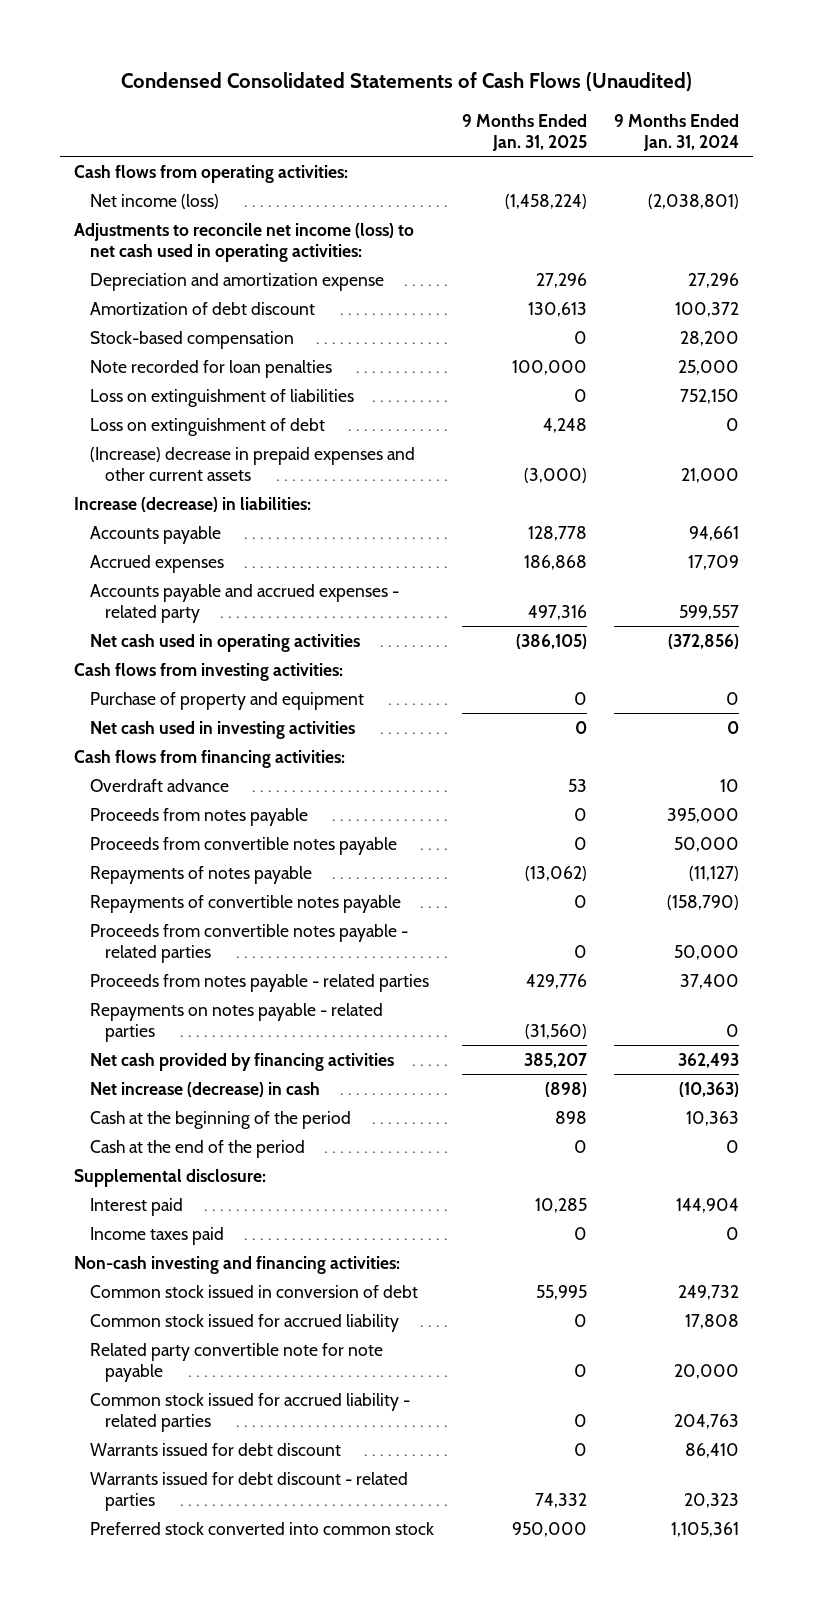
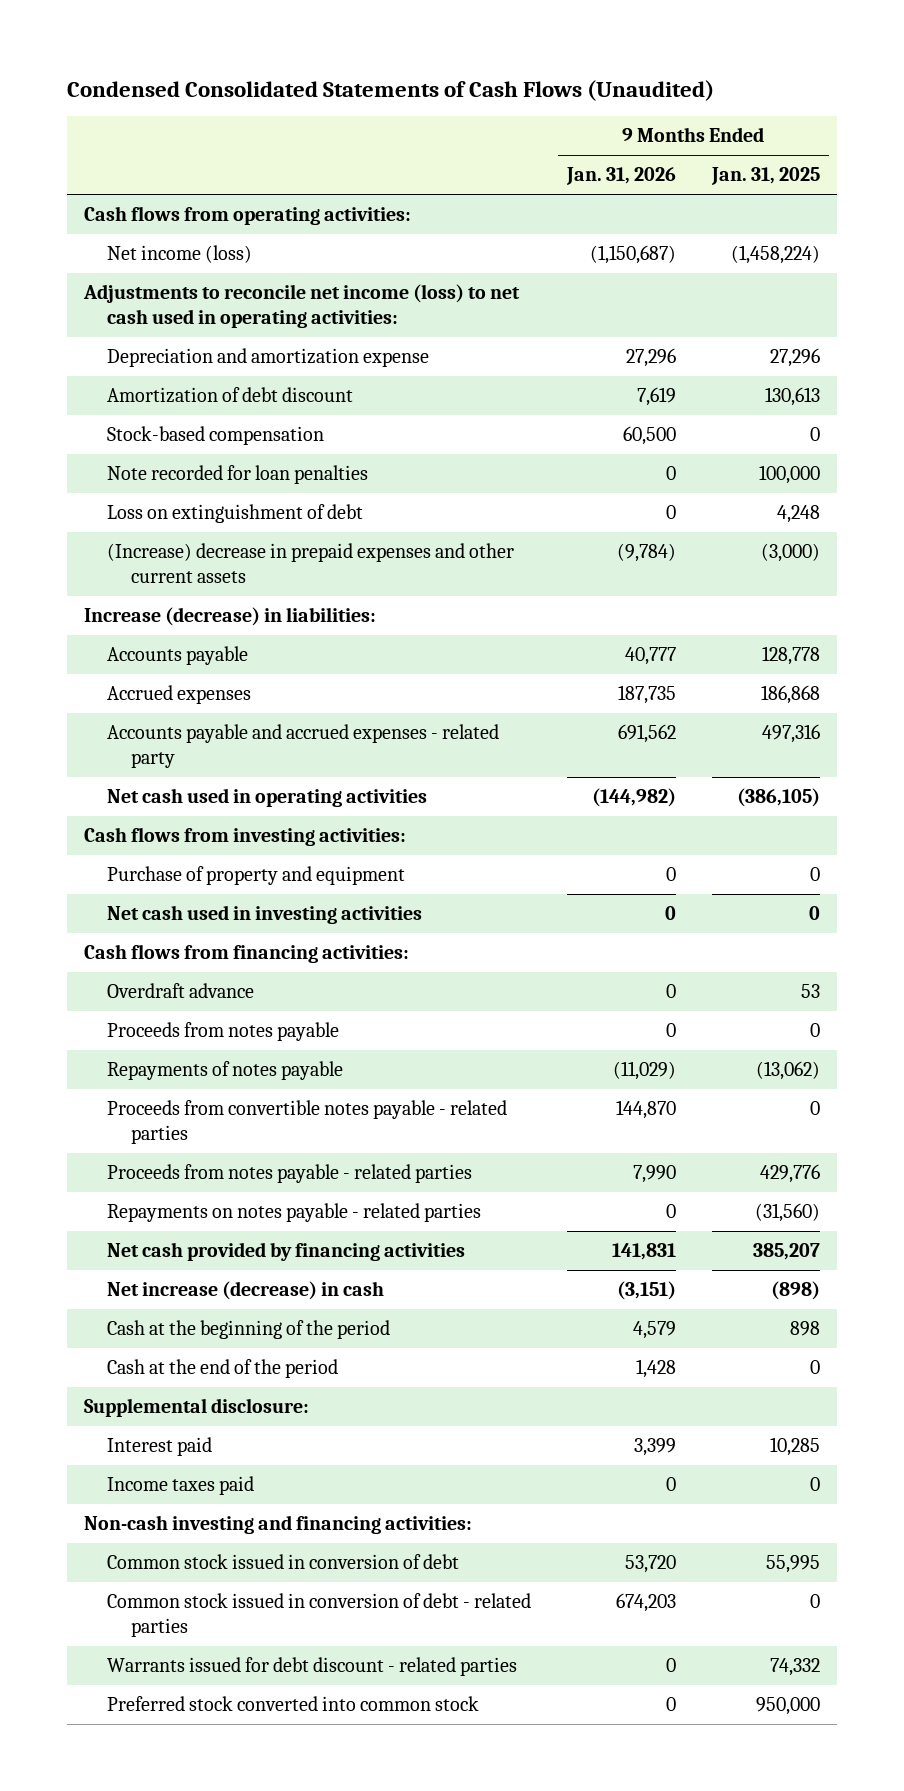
[614,113,740,151] 9 Months Ended Jan. 31, 2024 -> none
none -> [566,167,677,186] Jan. 31, 2026
[89,388,354,407] Loss on extinguishment of liabilities -> none
[89,836,397,855] Proceeds from convertible notes payable -> none
[89,894,401,913] Repayments of convertible notes payable -> none
[89,1313,399,1332] Common stock issued for accrued liability -> none
[89,1342,383,1382] Related party convertible note for note payable -> none
[89,1392,410,1432] Common stock issued for accrued liability - related parties -> none
[89,1442,341,1456] Warrants issued for debt discount -> none
none -> [107,1593,532,1638] Common stock issued in conversion of debt - related parties

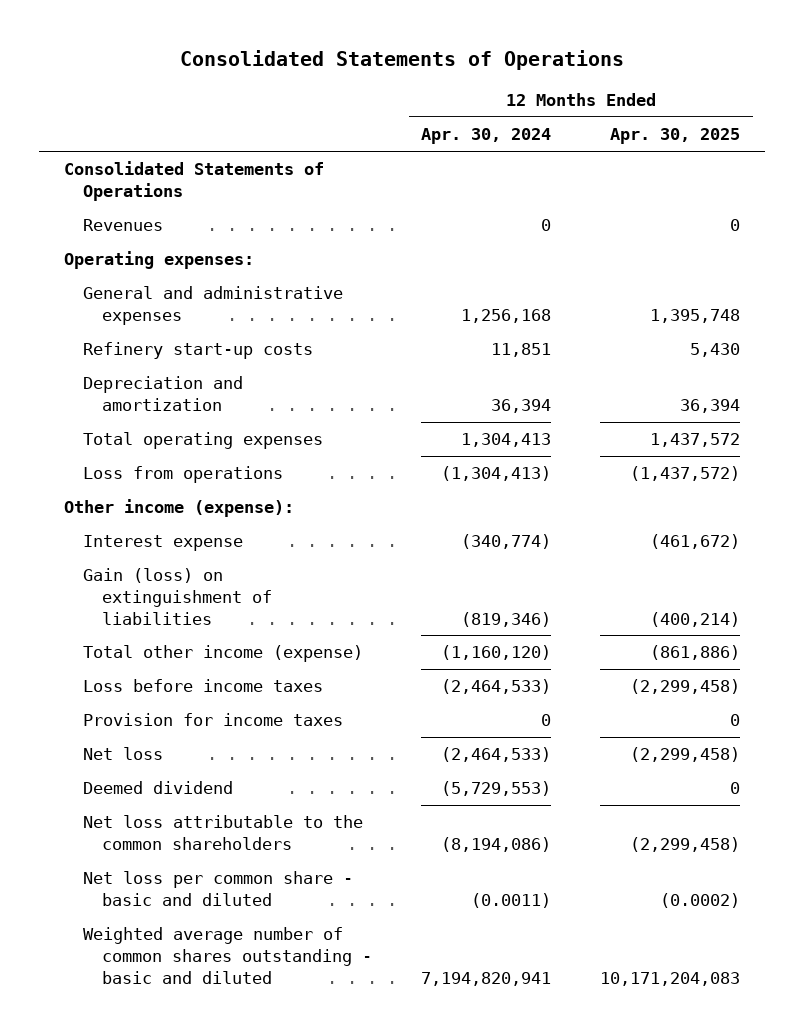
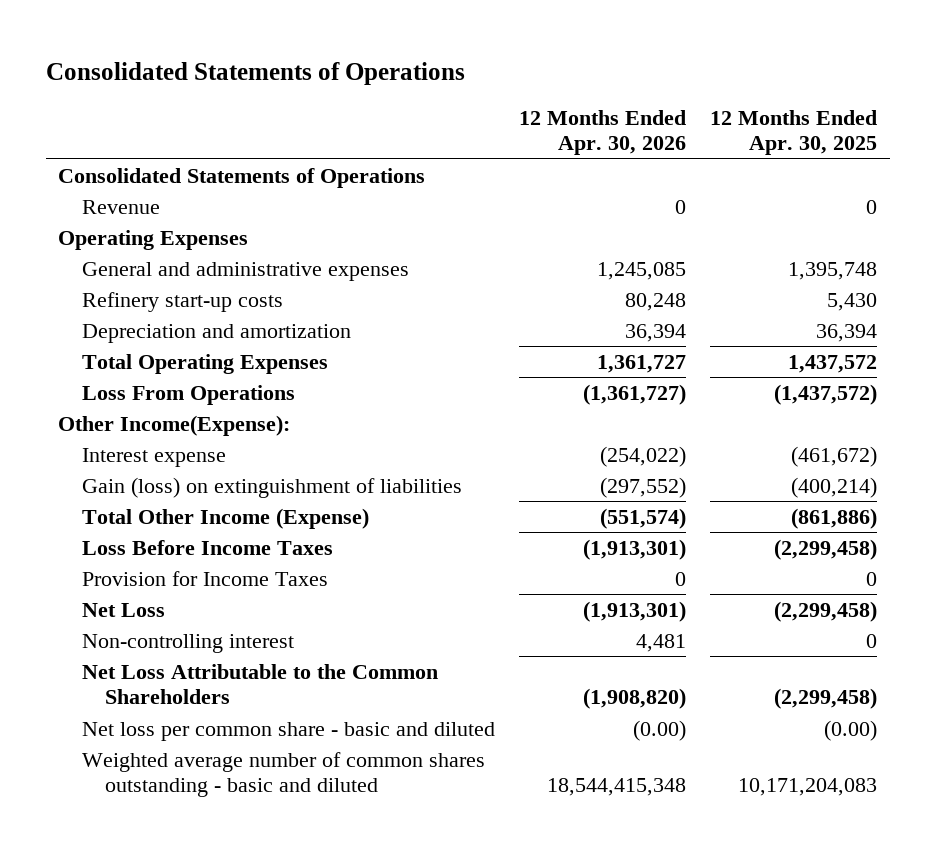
[421,128,552,145] Apr. 30, 2024 -> none
none -> [519,109,687,156] 12 Months Ended Apr. 30, 2026
[82,219,163,232] Revenues -> [81,199,160,214] Revenue
[63,251,254,270] Operating expenses: -> [58,229,249,250] Operating Expenses
[82,432,323,450] Total operating expenses -> [81,353,328,374] Total Operating Expenses
[82,466,283,484] Loss from operations -> [81,384,295,405] Loss From Operations
[63,499,294,518] Other income (expense): -> [58,414,291,436] Other Income(Expense):
[82,781,233,795] Deemed dividend -> none
[82,645,363,663] Total other income (expense) -> [81,507,369,529] Total Other Income (Expense)
[82,679,323,693] Loss before income taxes -> [81,539,333,555] Loss Before Income Taxes
[82,713,343,727] Provision for income taxes -> [81,570,328,586] Provision for Income Taxes
[82,747,163,761] Net loss -> [81,602,165,617] Net Loss
none -> [81,633,294,653] Non-controlling interest
[82,815,363,850] Net loss attributable to the common shareholders -> [81,663,438,704] Net Loss Attributable to the Common Shareholders
[660,892,741,908] (0.0002) -> [824,719,878,741] (0.00)

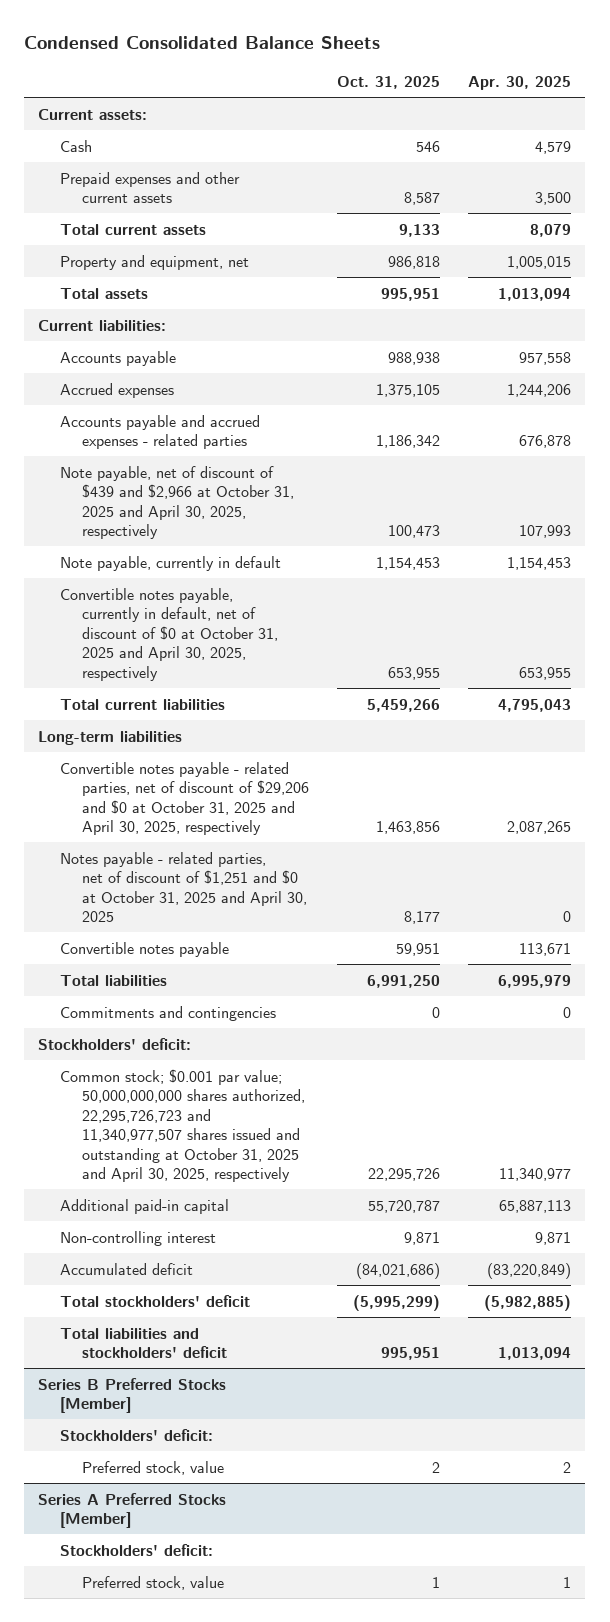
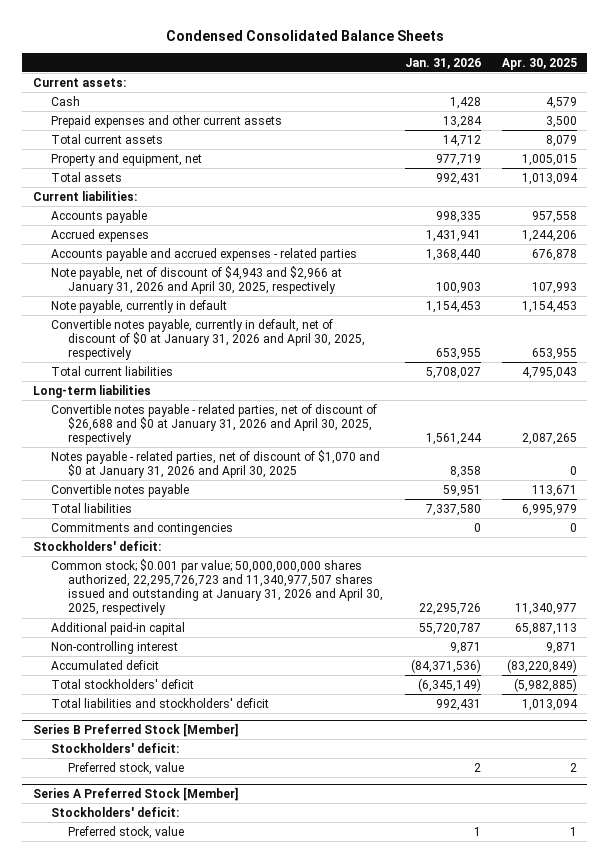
[336,76,440,90] Oct. 31, 2025 -> none
none -> [404,57,481,69] Jan. 31, 2026
[60,465,294,540] Note payable, net of discount of $439 and $2,966 at October 31, 2025 and April 30, 2025, respectively -> [50,265,342,294] Note payable, net of discount of $4,943 and $2,966 at January 31, 2026 and April 30, 2025, respectively
[60,587,278,681] Convertible notes payable, currently in default, net of discount of $0 at October 31, 2025 and April 30, 2025, respectively -> [50,318,366,361] Convertible notes payable, currently in default, net of discount of $0 at January 31, 2026 and April 30, 2025, respectively
[60,761,309,836] Convertible notes payable - related parties, net of discount of $29,206 and $0 at October 31, 2025 and April 30, 2025, respectively -> [50,403,377,446] Convertible notes payable - related parties, net of discount of $26,688 and $0 at January 31, 2026 and April 30, 2025, respectively
[60,851,307,923] Notes payable - related parties, net of discount of $1,251 and $0 at October 31, 2025 and April 30, 2025 -> [50,449,380,478] Notes payable - related parties, net of discount of $1,070 and $0 at January 31, 2026 and April 30, 2025
[60,1068,305,1182] Common stock; $0.001 par value; 50,000,000,000 shares authorized, 22,295,726,723 and 11,340,977,507 shares issued and outstanding at October 31, 2025 and April 30, 2025, respectively -> [50,558,384,616] Common stock; $0.001 par value; 50,000,000,000 shares authorized, 22,295,726,723 and 11,340,977,507 shares issued and outstanding at January 31, 2026 and April 30, 2025, respectively
[38,1377,227,1414] Series B Preferred Stocks [Member] -> [32,722,238,737] Series B Preferred Stock [Member]
[38,1492,227,1529] Series A Preferred Stocks [Member] -> [32,786,238,801] Series A Preferred Stock [Member]

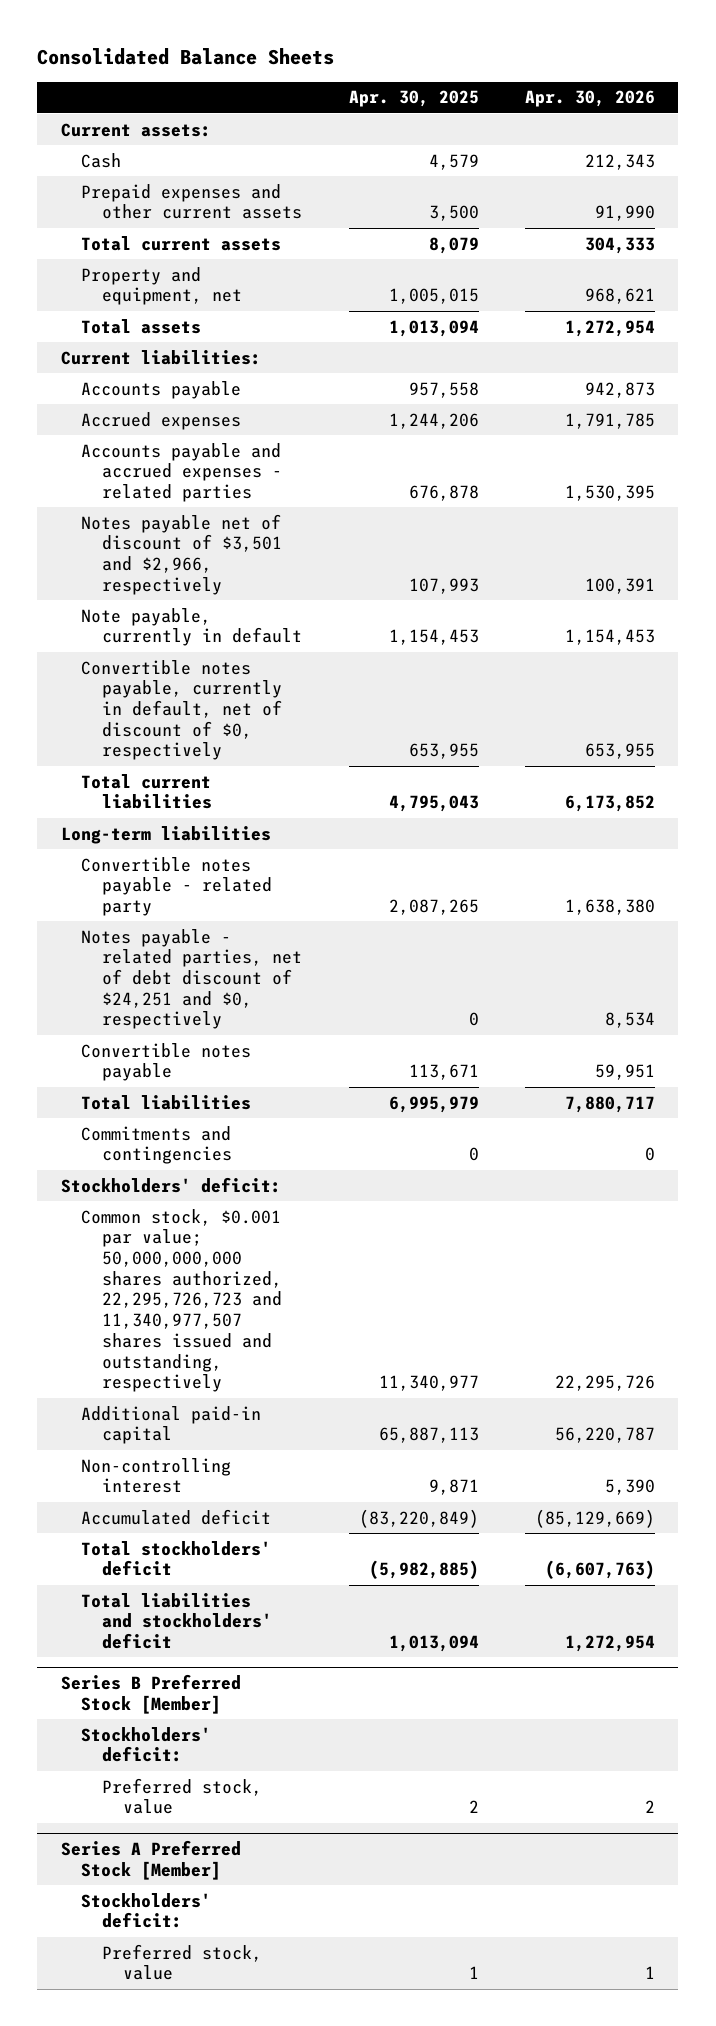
[165,29,444,41] Condensed Consolidated Balance Sheets -> [37,48,335,66] Consolidated Balance Sheets
[404,57,481,69] Jan. 31, 2026 -> none
none -> [525,90,656,108] Apr. 30, 2026
[50,265,342,294] Note payable, net of discount of $4,943 and $2,966 at January 31, 2026 and April 30, 2025, respectively -> [81,513,283,595] Notes payable net of discount of $3,501 and $2,966, respectively
[50,318,366,361] Convertible notes payable, currently in default, net of discount of $0 at January 31, 2026 and April 30, 2025, respectively -> [81,659,283,761] Convertible notes payable, currently in default, net of discount of $0, respectively
[50,403,377,446] Convertible notes payable - related parties, net of discount of $26,688 and $0 at January 31, 2026 and April 30, 2025, respectively -> [81,856,273,917] Convertible notes payable - related party
[50,449,380,478] Notes payable - related parties, net of discount of $1,070 and $0 at January 31, 2026 and April 30, 2025 -> [81,928,303,1030] Notes payable - related parties, net of debt discount of $24,251 and $0, respectively
[50,558,384,616] Common stock; $0.001 par value; 50,000,000,000 shares authorized, 22,295,726,723 and 11,340,977,507 shares issued and outstanding at January 31, 2026 and April 30, 2025, respectively -> [81,1208,283,1393] Common stock, $0.001 par value; 50,000,000,000 shares authorized, 22,295,726,723 and 11,340,977,507 shares issued and outstanding, respectively

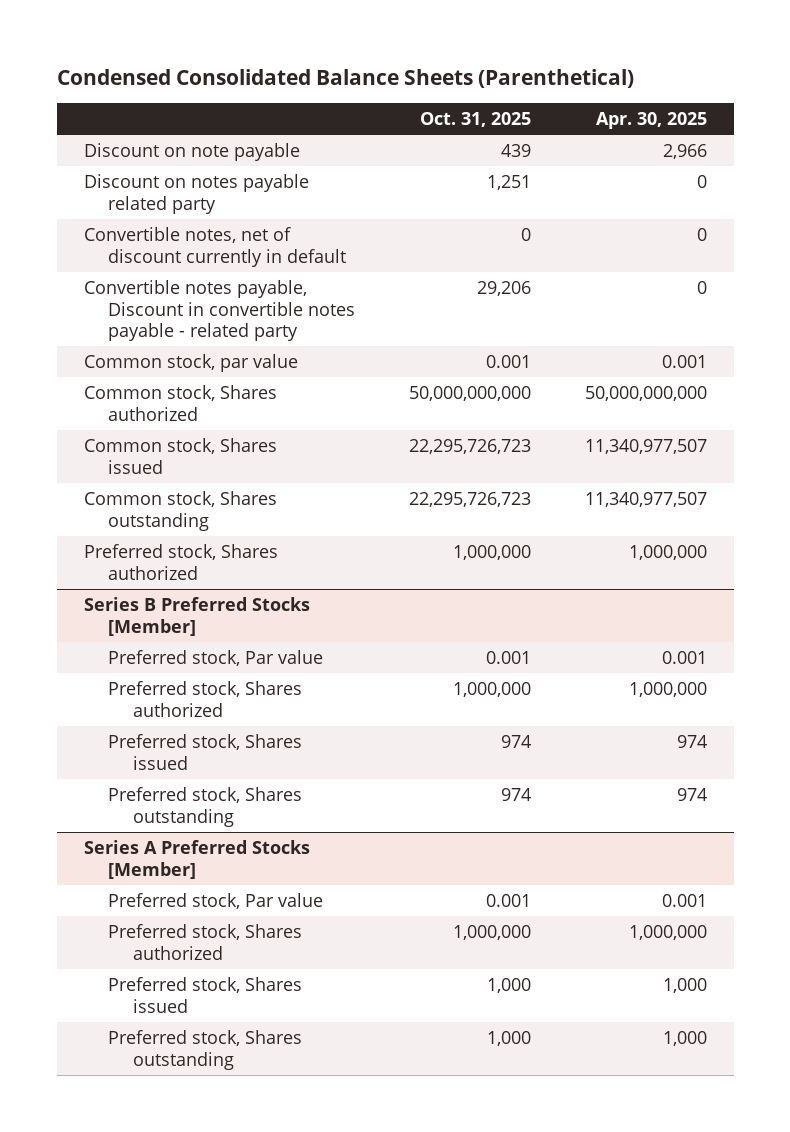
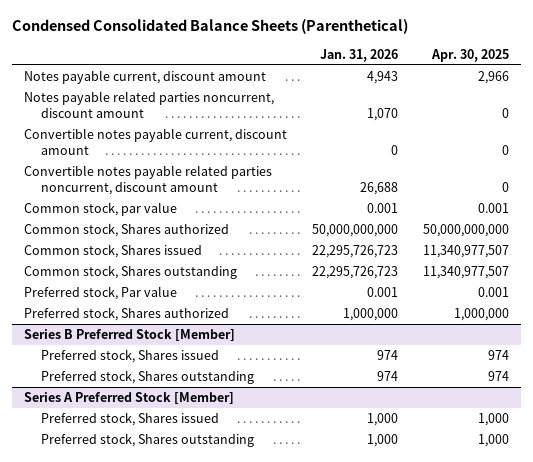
[420,111,532,127] Oct. 31, 2025 -> none
none -> [319,48,398,62] Jan. 31, 2026
[83,174,309,214] Discount on notes payable related party -> none
[83,227,347,267] Convertible notes, net of discount currently in default -> none
[83,143,300,162] Discount on note payable -> [24,70,267,85] Notes payable current, discount amount
none -> [24,91,275,119] Notes payable related parties noncurrent, discount amount
none -> [24,128,288,156] Convertible notes payable current, discount amount
[83,280,356,342] Convertible notes payable, Discount in convertible notes payable - related party -> [24,165,273,196] Convertible notes payable related parties noncurrent, discount amount
[83,544,278,580] Preferred stock, Shares authorized -> none
[83,597,310,636] Series B Preferred Stocks [Member] -> none
none -> [24,329,236,342] Series B Preferred Stock [Member]
[108,893,324,910] Preferred stock, Par value -> none
[108,924,303,960] Preferred stock, Shares authorized -> none
[83,840,310,879] Series A Preferred Stocks [Member] -> [24,392,235,405] Series A Preferred Stock [Member]

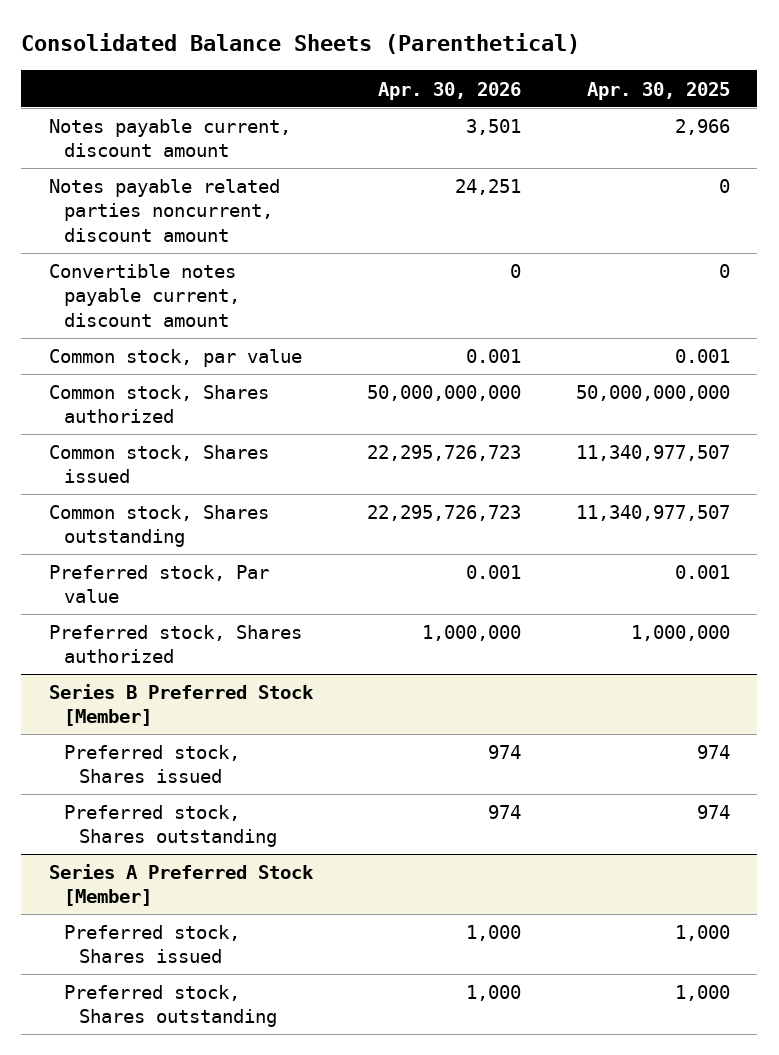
[11,19,408,35] Condensed Consolidated Balance Sheets (Parenthetical) -> [21,33,581,55] Consolidated Balance Sheets (Parenthetical)
[319,48,398,62] Jan. 31, 2026 -> none
none -> [378,81,522,100] Apr. 30, 2026
[24,165,273,196] Convertible notes payable related parties noncurrent, discount amount -> none

